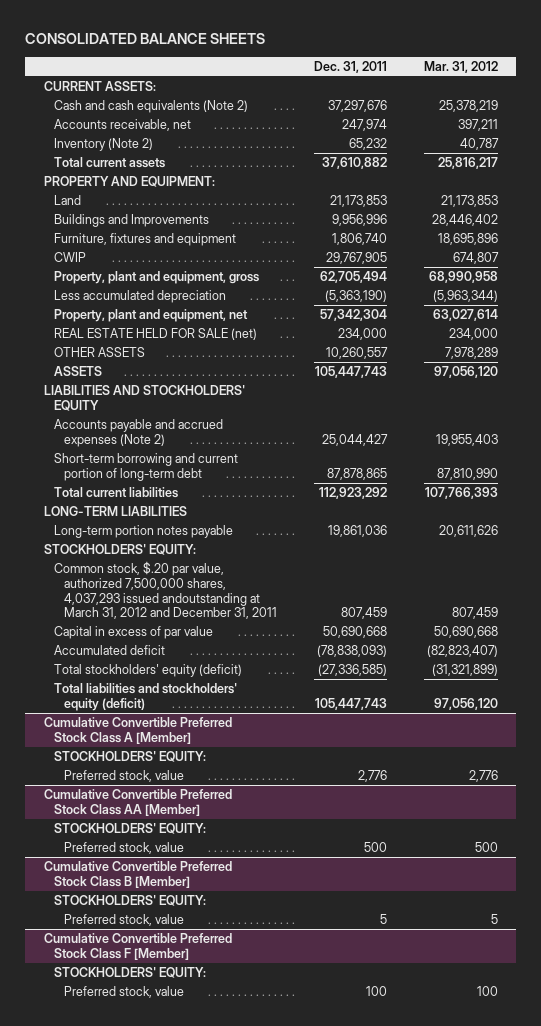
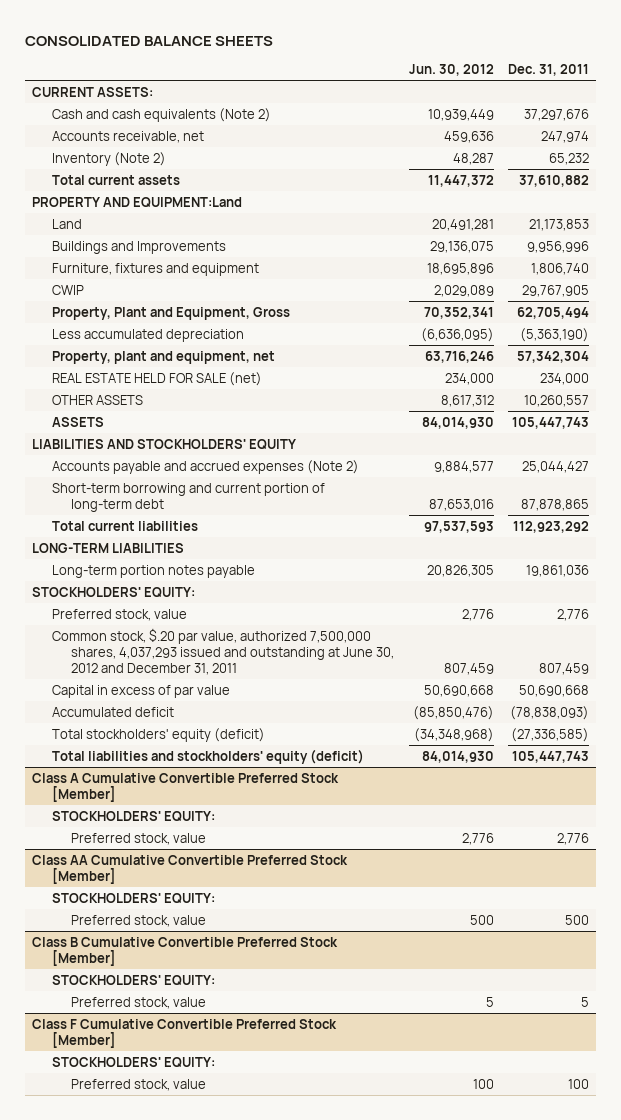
[423,60,498,73] Mar. 31, 2012 -> none
none -> [408,64,494,77] Jun. 30, 2012
[43,176,215,188] PROPERTY AND EQUIPMENT: -> [32,196,243,208] PROPERTY AND EQUIPMENT:Land
[53,271,259,285] Property, plant and equipment, gross -> [51,306,290,320] Property, Plant and Equipment, Gross
none -> [51,608,187,621] Preferred stock, value
[53,561,277,620] Common stock, $.20 par value, authorized 7,500,000 shares, 4,037,293 issued andoutstanding at March 31, 2012 and December 31, 2011 -> [51,627,395,676] Common stock, $.20 par value, authorized 7,500,000 shares, 4,037,293 issued and outstanding at June 30, 2012 and December 31, 2011
[43,717,232,744] Cumulative Convertible Preferred Stock Class A [Member] -> [32,772,340,802] Class A Cumulative Convertible Preferred Stock [Member]
[43,789,232,816] Cumulative Convertible Preferred Stock Class AA [Member] -> [32,854,349,884] Class AA Cumulative Convertible Preferred Stock [Member]
[43,861,232,888] Cumulative Convertible Preferred Stock Class B [Member] -> [32,936,339,966] Class B Cumulative Convertible Preferred Stock [Member]
[43,933,232,960] Cumulative Convertible Preferred Stock Class F [Member] -> [32,1018,338,1048] Class F Cumulative Convertible Preferred Stock [Member]

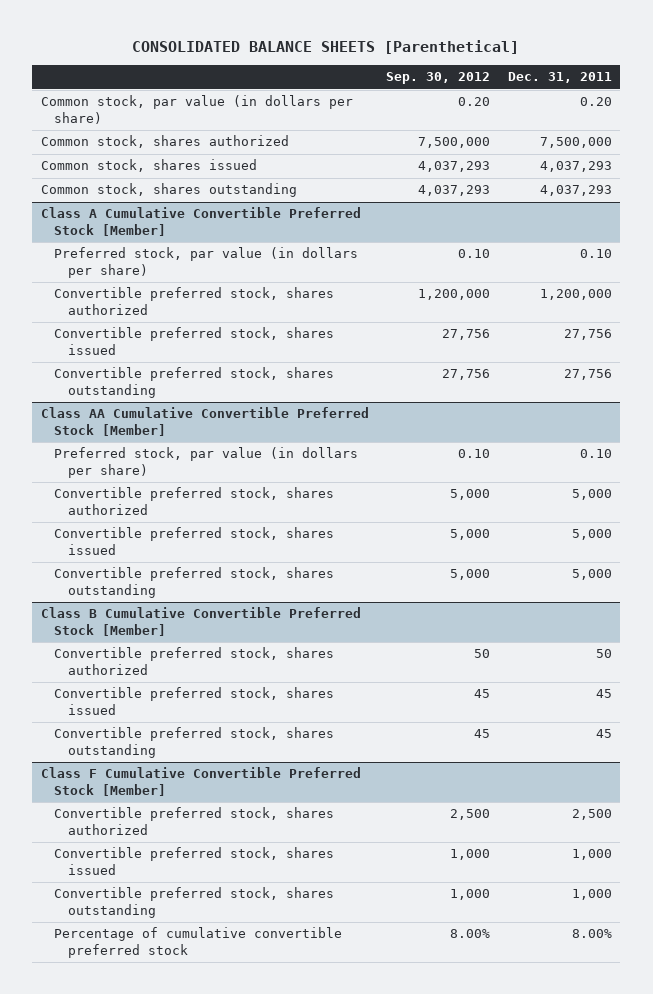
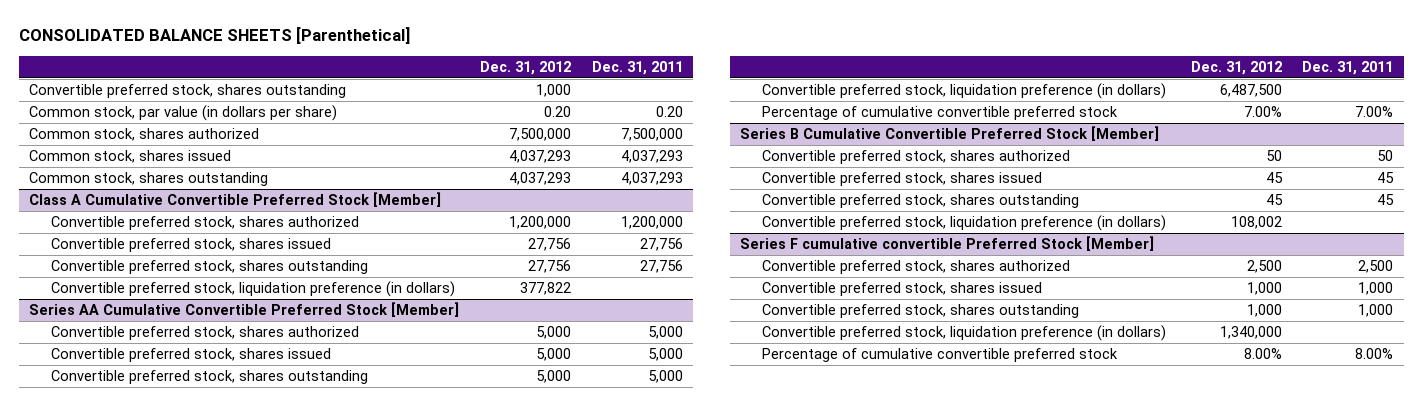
[386,72,491,85] Sep. 30, 2012 -> none
none -> [480,61,572,76] Dec. 31, 2012
none -> [29,84,347,99] Convertible preferred stock, shares outstanding
[54,247,359,279] Preferred stock, par value (in dollars per share) -> none
[54,447,359,479] Preferred stock, par value (in dollars per share) -> none
none -> [51,281,456,298] Convertible preferred stock, liquidation preference (in dollars)
[41,407,370,437] Class AA Cumulative Convertible Preferred Stock [Member] -> [29,302,460,318] Series AA Cumulative Convertible Preferred Stock [Member]
none -> [761,83,1166,100] Convertible preferred stock, liquidation preference (in dollars)
none -> [761,106,1118,121] Percentage of cumulative convertible preferred stock
[41,607,362,637] Class B Cumulative Convertible Preferred Stock [Member] -> [739,126,1159,142] Series B Cumulative Convertible Preferred Stock [Member]
none -> [761,215,1166,232] Convertible preferred stock, liquidation preference (in dollars)
[41,767,362,797] Class F Cumulative Convertible Preferred Stock [Member] -> [739,236,1154,252] Series F cumulative convertible Preferred Stock [Member]
none -> [761,325,1166,342] Convertible preferred stock, liquidation preference (in dollars)

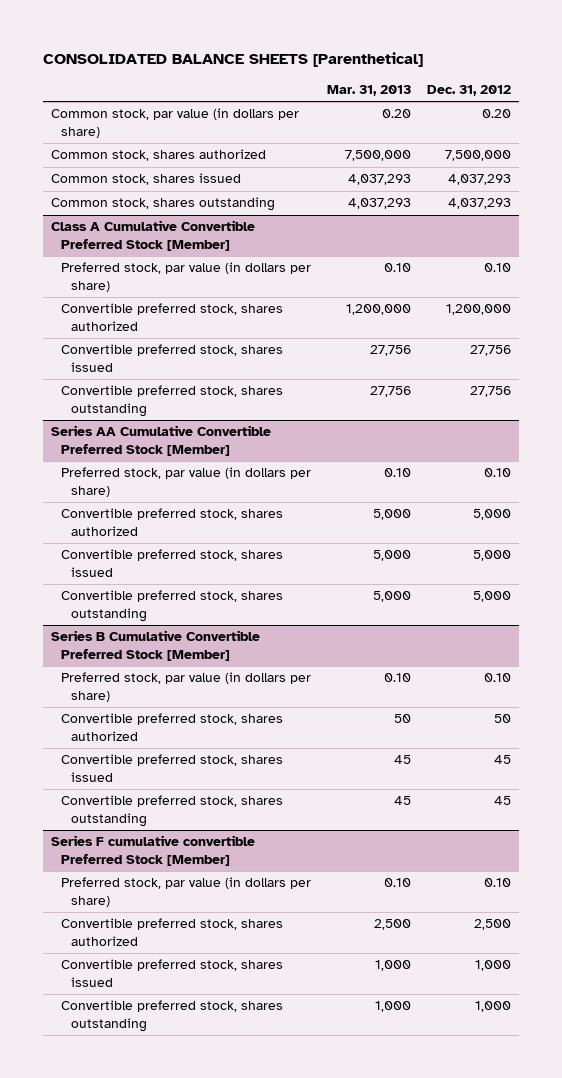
[591,61,683,76] Dec. 31, 2011 -> none
none -> [327,85,412,97] Mar. 31, 2013
[29,84,347,99] Convertible preferred stock, shares outstanding -> none
none -> [60,262,311,293] Preferred stock, par value (in dollars per share)
[51,281,456,298] Convertible preferred stock, liquidation preference (in dollars) -> none
none -> [60,467,311,498] Preferred stock, par value (in dollars per share)
[761,83,1166,100] Convertible preferred stock, liquidation preference (in dollars) -> none
[761,106,1118,121] Percentage of cumulative convertible preferred stock -> none
none -> [60,672,311,703] Preferred stock, par value (in dollars per share)
[761,215,1166,232] Convertible preferred stock, liquidation preference (in dollars) -> none
none -> [60,877,311,908] Preferred stock, par value (in dollars per share)
[761,325,1166,342] Convertible preferred stock, liquidation preference (in dollars) -> none
[761,348,1118,363] Percentage of cumulative convertible preferred stock -> none

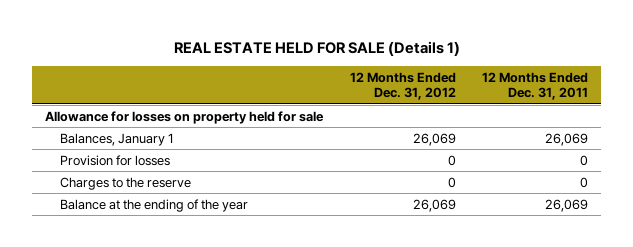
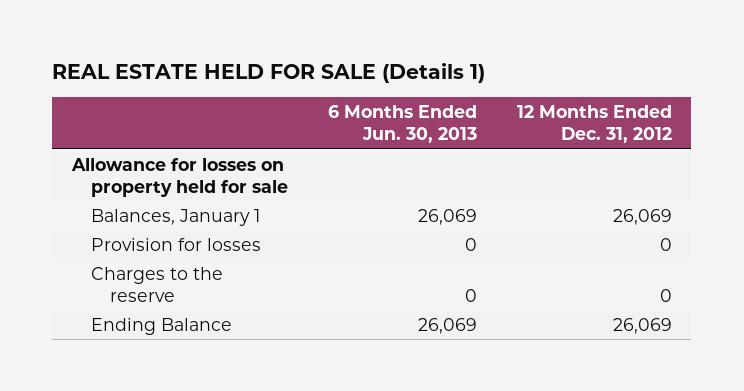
[482,71,589,101] 12 Months Ended Dec. 31, 2011 -> none
none -> [327,105,477,144] 6 Months Ended Jun. 30, 2013
[60,198,249,212] Balance at the ending of the year -> [90,317,232,335] Ending Balance

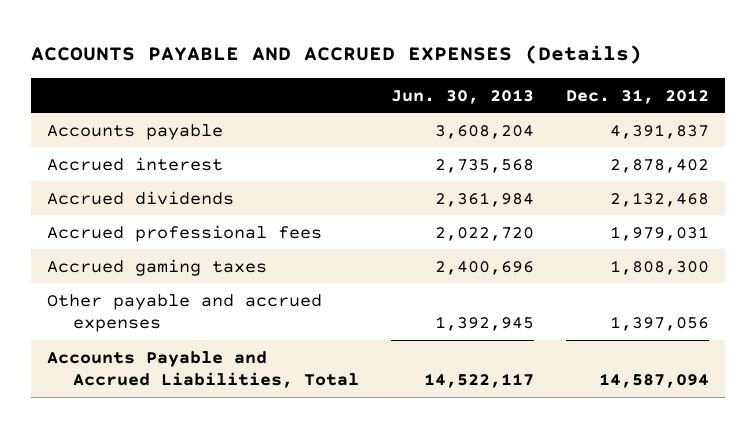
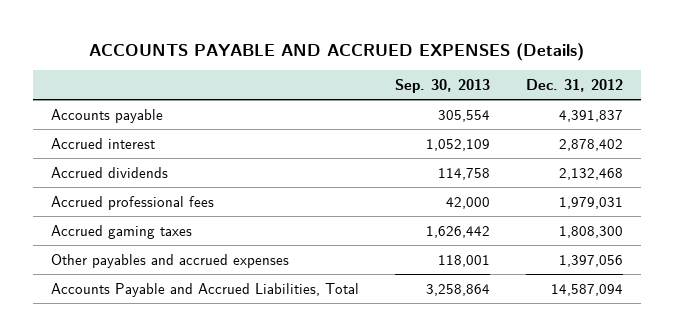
[391,88,535,104] Jun. 30, 2013 -> none
none -> [394,78,490,93] Sep. 30, 2013
[46,293,322,333] Other payable and accrued expenses -> [50,253,289,268] Other payables and accrued expenses

